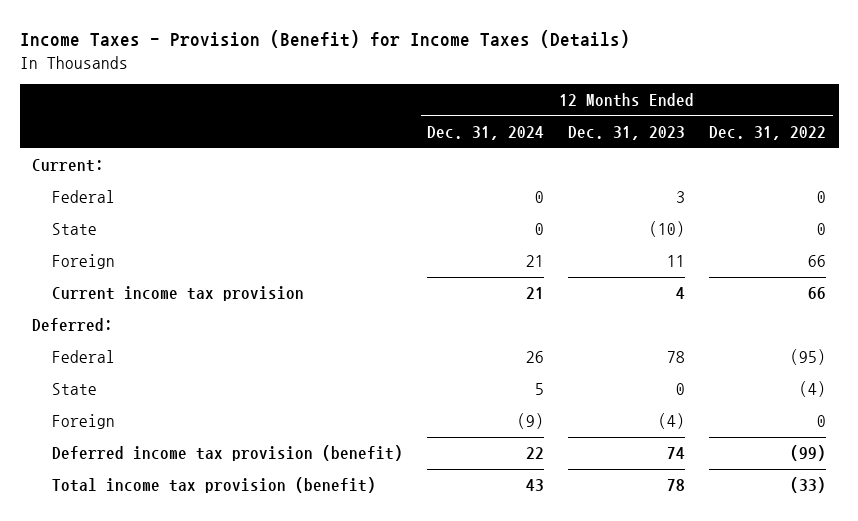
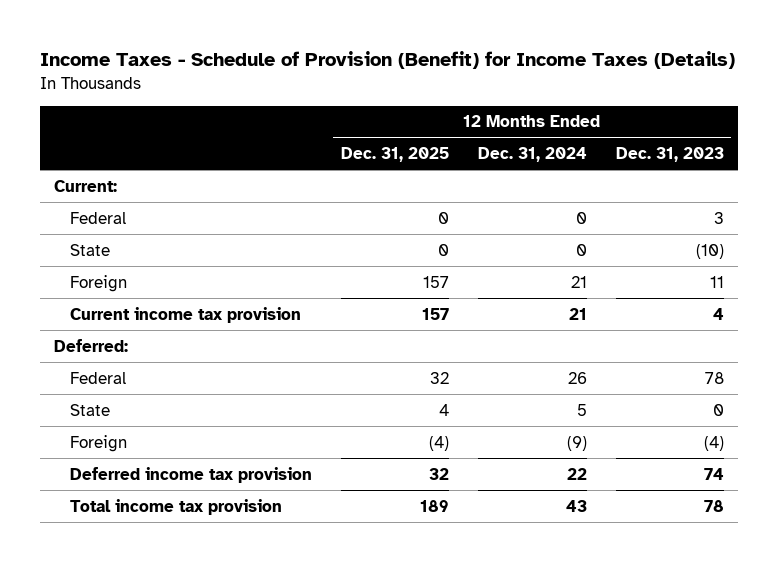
[19,30,630,49] Income Taxes - Provision (Benefit) for Income Taxes (Details) -> [39,50,735,69] Income Taxes - Schedule of Provision (Benefit) for Income Taxes (Details)
[709,126,827,141] Dec. 31, 2022 -> none
none -> [340,147,449,163] Dec. 31, 2025
[51,445,403,462] Deferred income tax provision (benefit) -> [69,466,312,483] Deferred income tax provision
[51,477,376,494] Total income tax provision (benefit) -> [69,498,282,515] Total income tax provision

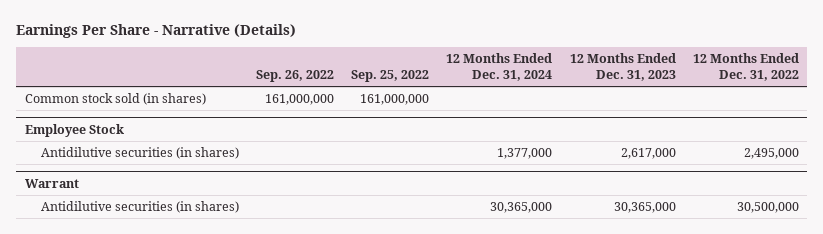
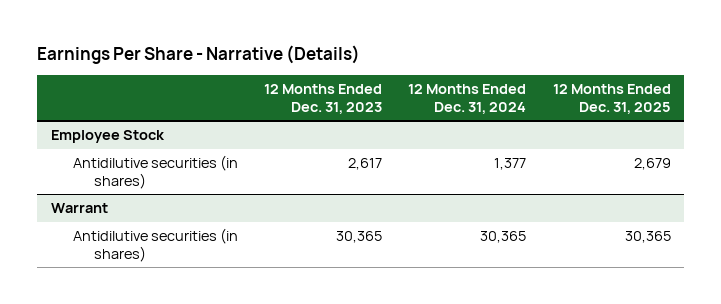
[255,70,334,83] Sep. 26, 2022 -> none
[351,70,430,83] Sep. 25, 2022 -> none
[692,53,799,82] 12 Months Ended Dec. 31, 2022 -> none
none -> [552,84,671,114] 12 Months Ended Dec. 31, 2025
[24,93,206,106] Common stock sold (in shares) -> none
[497,148,553,160] 1,377,000 -> [494,158,527,171] 1,377
[620,148,676,160] 2,617,000 -> [347,158,382,171] 2,617
[490,202,553,214] 30,365,000 -> [480,231,527,244] 30,365
[613,202,676,214] 30,365,000 -> [335,231,382,244] 30,365

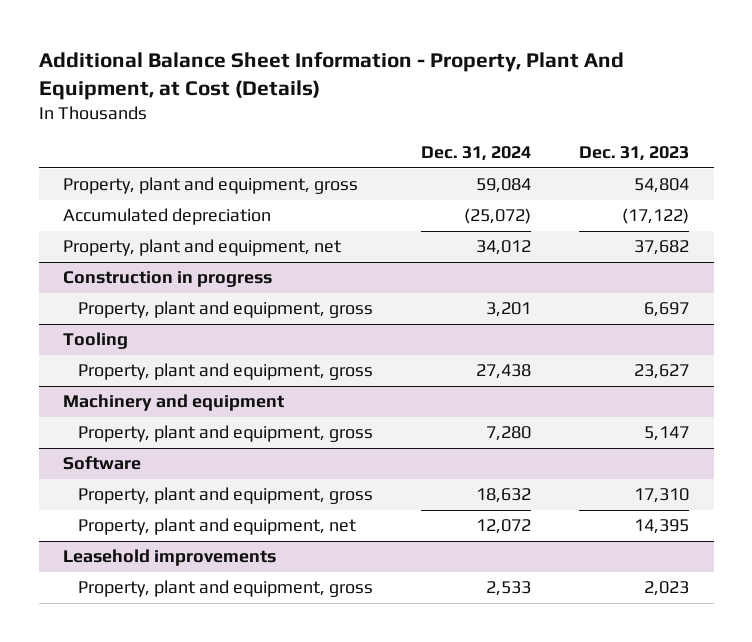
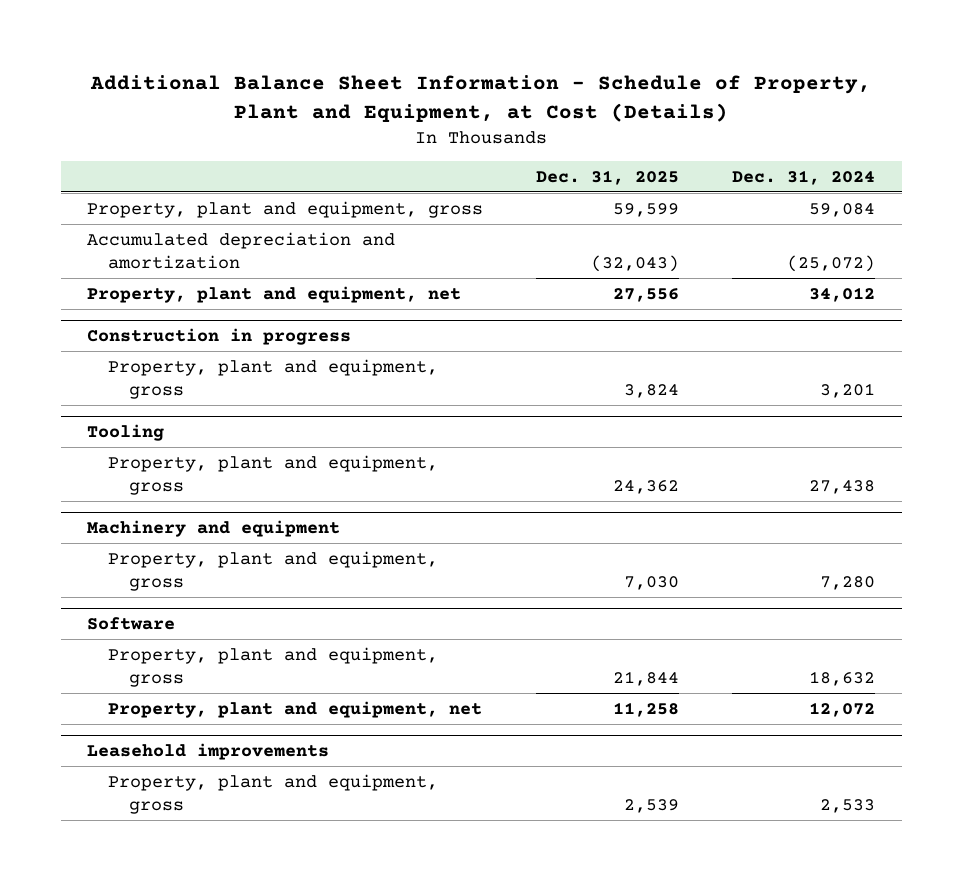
[38,51,624,100] Additional Balance Sheet Information - Property, Plant And Equipment, at Cost (Details) -> [90,75,872,122] Additional Balance Sheet Information - Schedule of Property, Plant and Equipment, at Cost (Details)
[579,146,690,162] Dec. 31, 2023 -> none
none -> [536,169,680,185] Dec. 31, 2025
[62,208,271,226] Accumulated depreciation -> [87,231,396,269] Accumulated depreciation and amortization

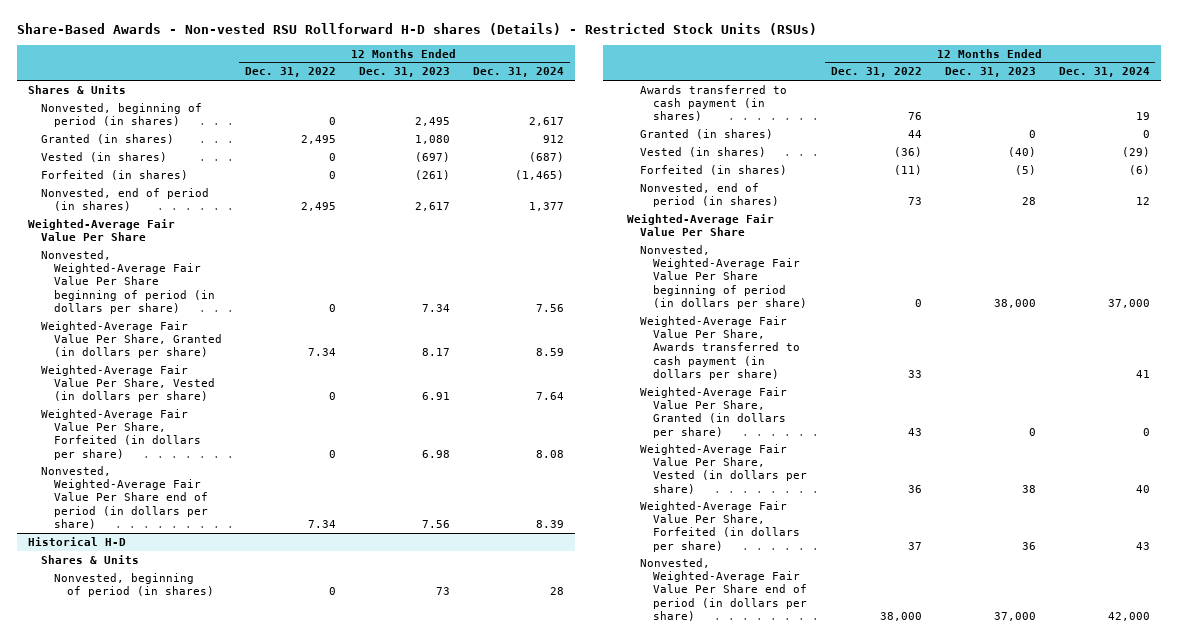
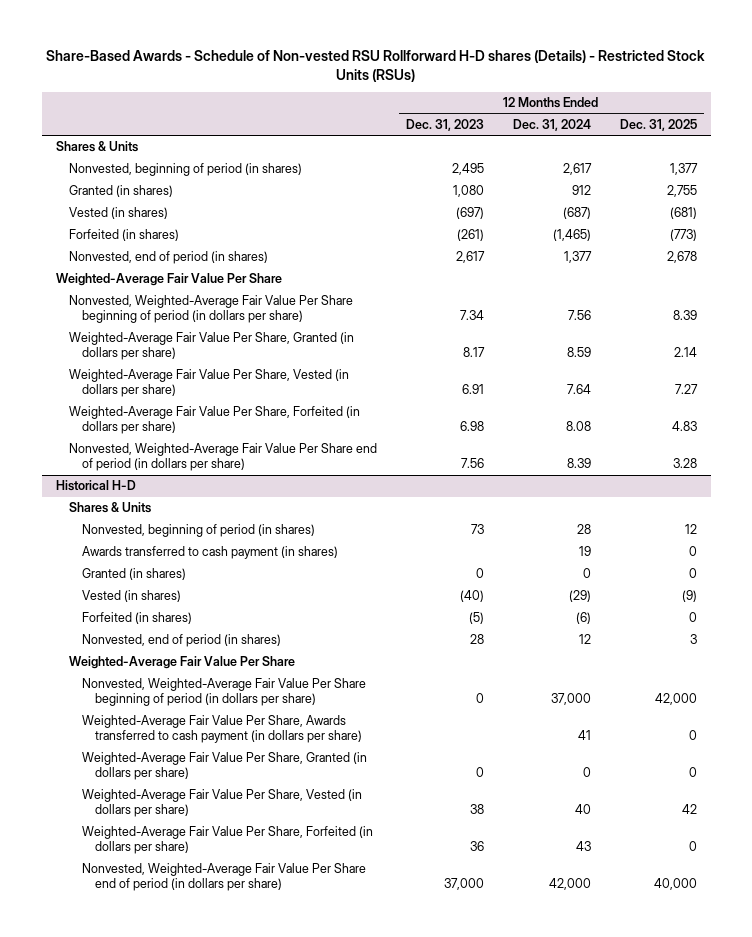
[16,23,817,36] Share-Based Awards - Non-vested RSU Rollforward H-D shares (Details) - Restricted Stock Units (RSUs) -> [46,49,706,82] Share-Based Awards - Schedule of Non-vested RSU Rollforward H-D shares (Details) - Restricted Stock Units (RSUs)
[245,67,337,78] Dec. 31, 2022 -> none
none -> [619,118,697,131] Dec. 31, 2025
[993,298,1036,308] 38,000 -> [475,693,484,704] 0

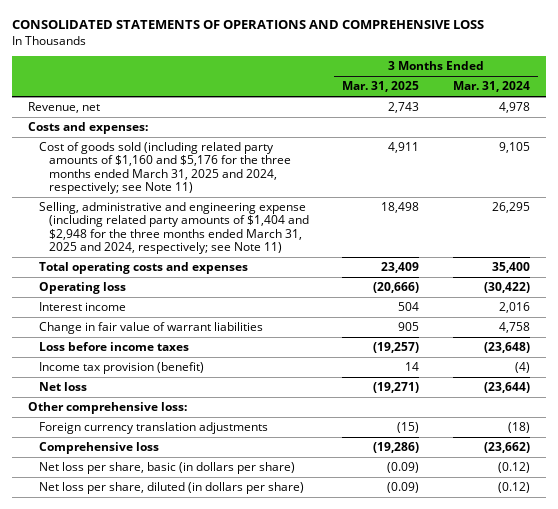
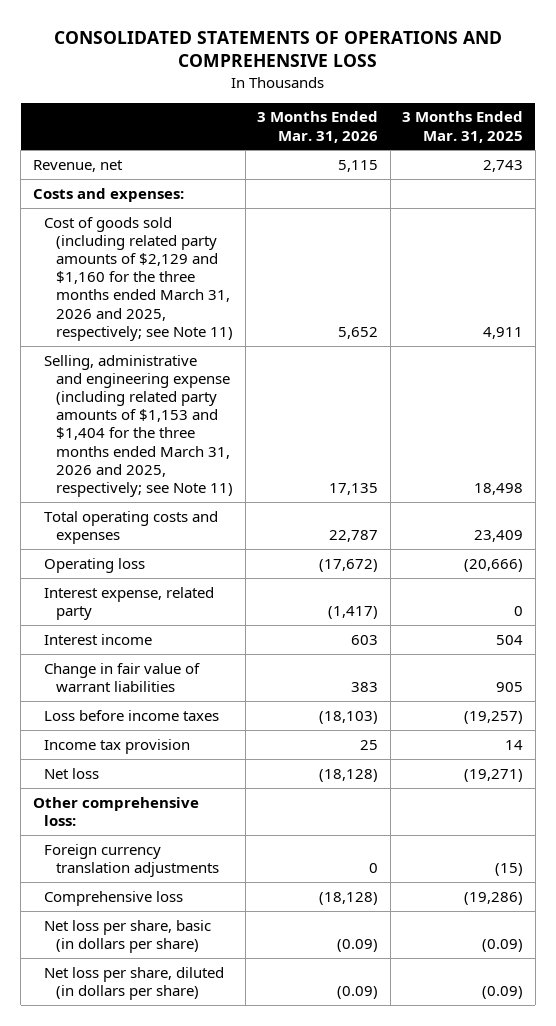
[452,81,530,93] Mar. 31, 2024 -> none
none -> [257,111,379,143] 3 Months Ended Mar. 31, 2026
[38,141,292,195] Cost of goods sold (including related party amounts of $1,160 and $5,176 for the three months ended March 31, 2025 and 2024, respectively; see Note 11) -> [44,216,234,341] Cost of goods sold (including related party amounts of $2,129 and $1,160 for the three months ended March 31, 2026 and 2025, respectively; see Note 11)
[38,201,310,255] Selling, administrative and engineering expense (including related party amounts of $1,404 and $2,948 for the three months ended March 31, 2025 and 2024, respectively; see Note 11) -> [44,354,234,498] Selling, administrative and engineering expense (including related party amounts of $1,153 and $1,404 for the three months ended March 31, 2026 and 2025, respectively; see Note 11)
none -> [44,586,215,620] Interest expense, related party
[38,361,204,374] Income tax provision (benefit) -> [44,738,191,754] Income tax provision

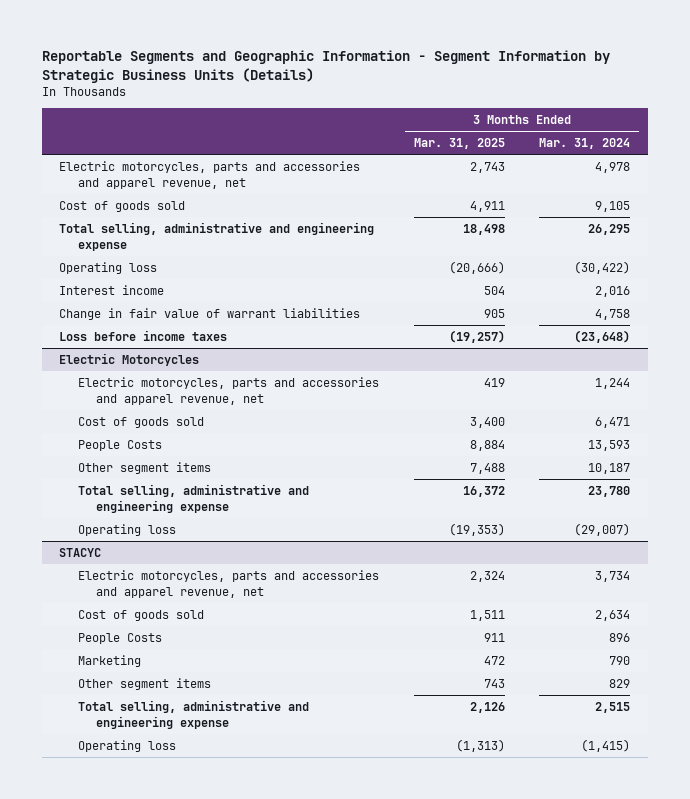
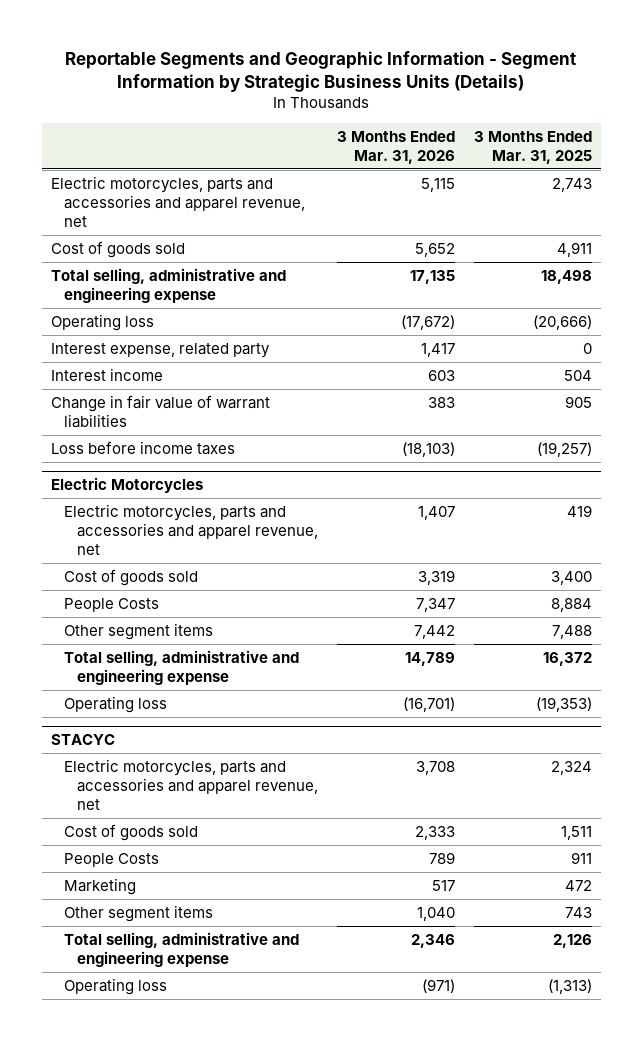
[539,138,631,150] Mar. 31, 2024 -> none
none -> [337,130,456,164] 3 Months Ended Mar. 31, 2026
none -> [50,342,270,358] Interest expense, related party

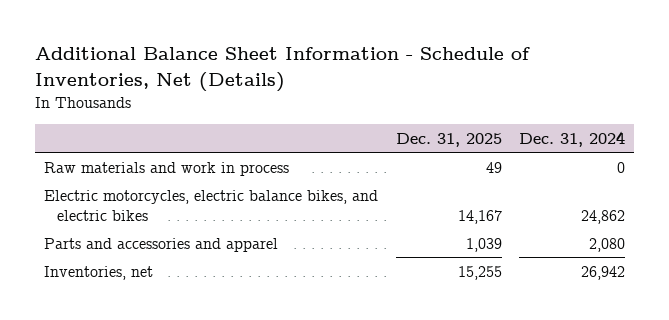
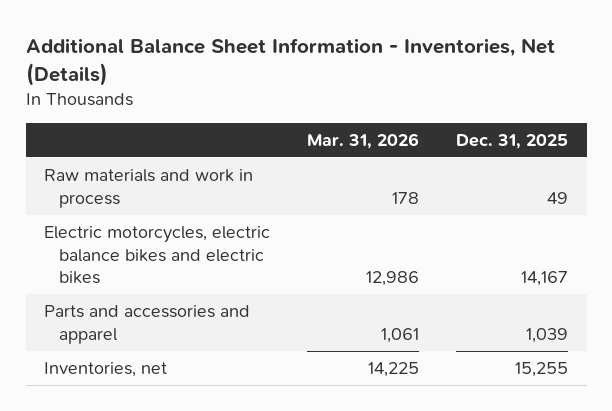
[35,47,531,92] Additional Balance Sheet Information - Schedule of Inventories, Net (Details) -> [25,38,555,86] Additional Balance Sheet Information - Inventories, Net (Details)
[519,130,626,147] Dec. 31, 2024 -> none
none -> [307,132,420,149] Mar. 31, 2026
[44,189,379,221] Electric motorcycles, electric balance bikes, and electric bikes -> [44,226,271,285] Electric motorcycles, electric balance bikes and electric bikes

